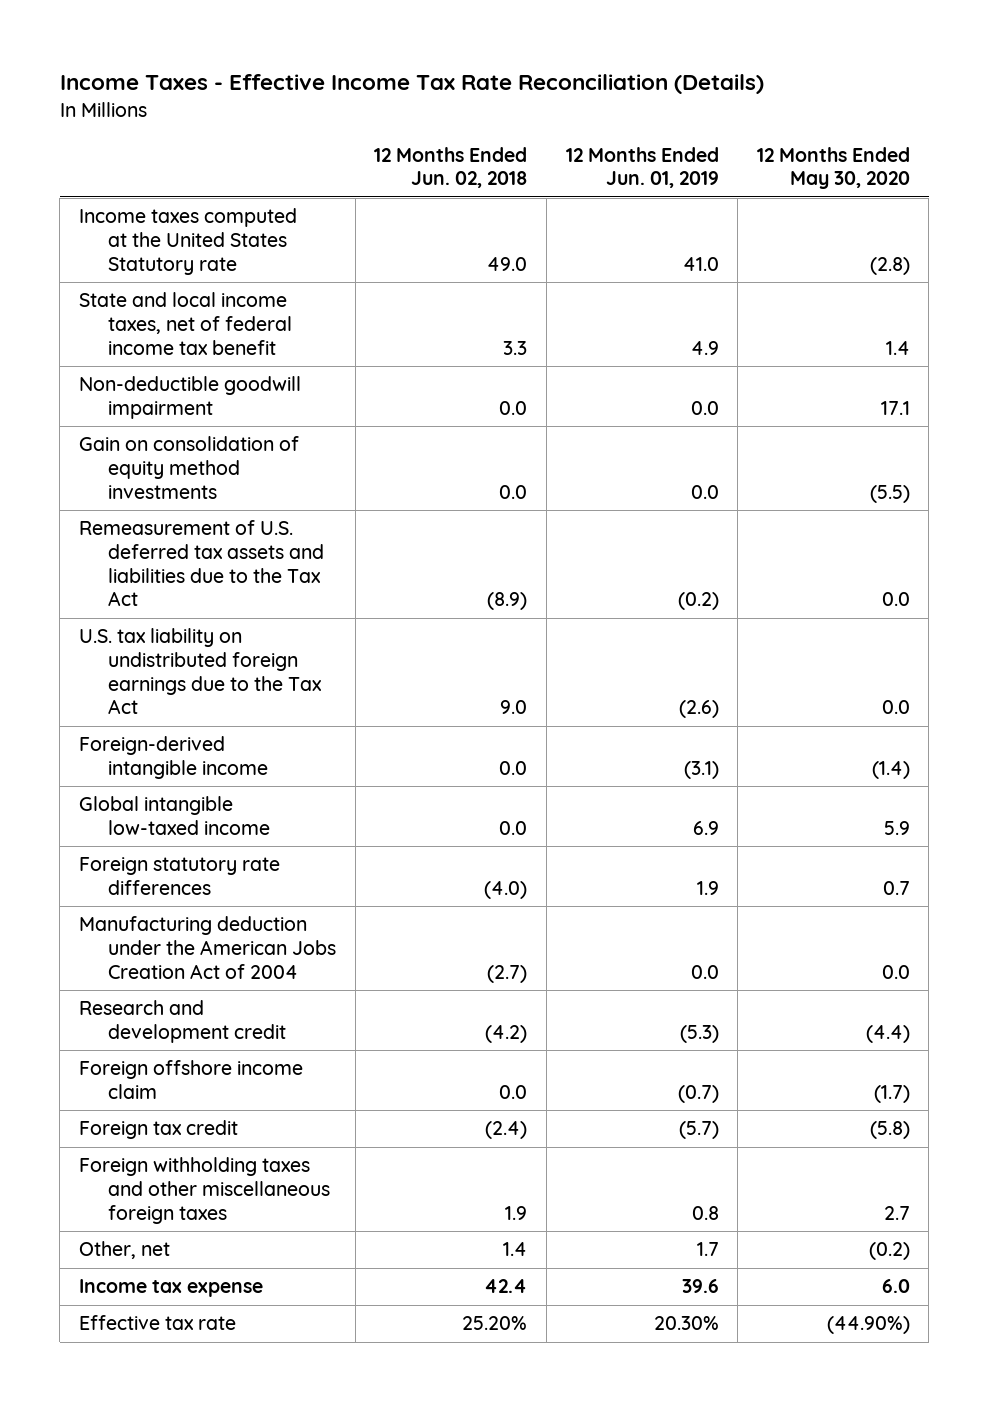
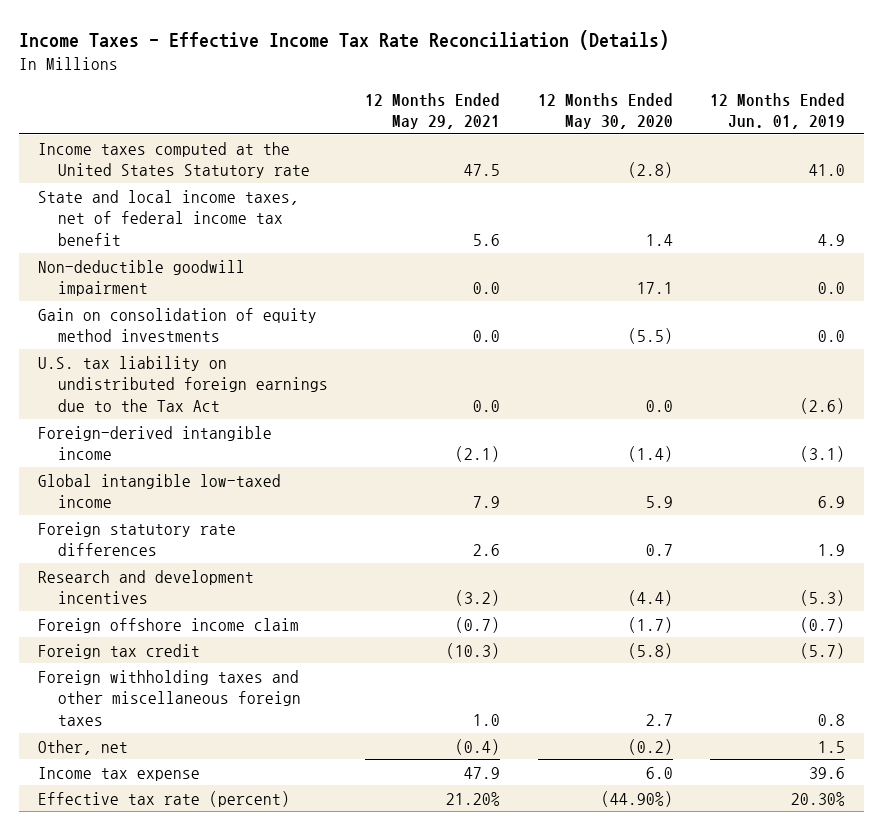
[374,146,528,189] 12 Months Ended Jun. 02, 2018 -> none
none -> [365,92,501,130] 12 Months Ended May 29, 2021
[78,520,325,607] Remeasurement of U.S. deferred tax assets and liabilities due to the Tax Act -> none
[78,916,337,979] Manufacturing deduction under the American Jobs Creation Act of 2004 -> none
[78,1000,287,1043] Research and development credit -> [38,569,255,605] Research and development incentives
[696,1242,719,1257] 1.7 -> [818,740,846,753] 1.5
[78,1315,236,1331] Effective tax rate -> [38,790,291,807] Effective tax rate (percent)

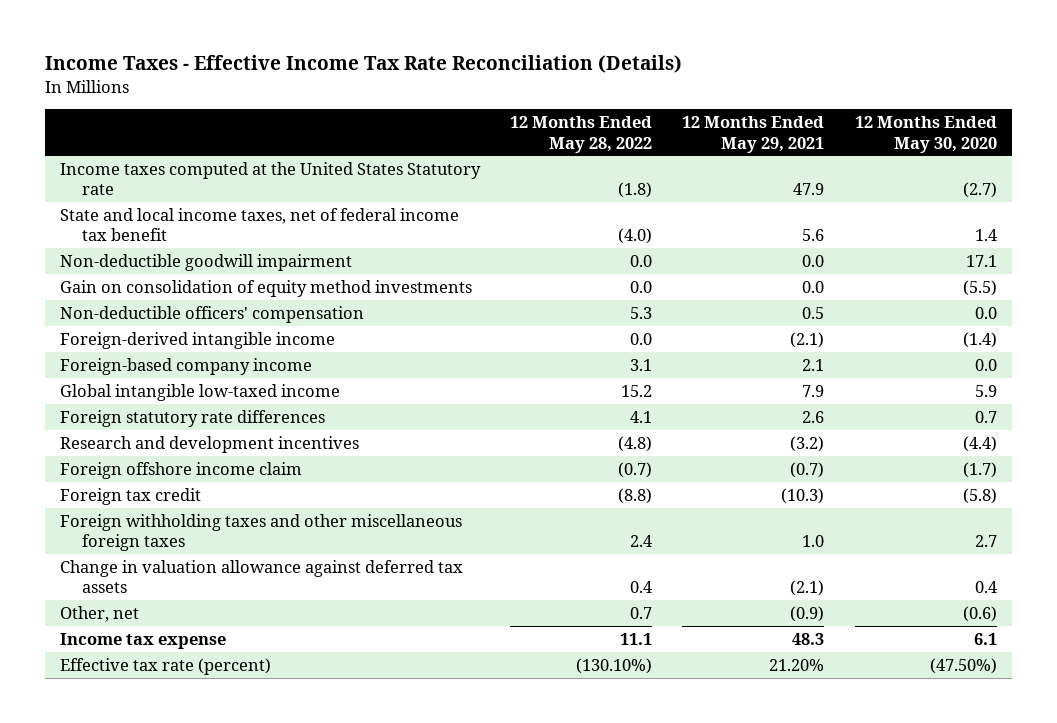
[710,92,846,130] 12 Months Ended Jun. 01, 2019 -> none
none -> [510,116,653,153] 12 Months Ended May 28, 2022
[464,164,501,177] 47.5 -> [793,183,825,196] 47.9
[627,162,673,179] (2.8) -> [962,182,997,199] (2.7)
[38,355,329,412] U.S. tax liability on undistributed foreign earnings due to the Tax Act -> none
none -> [59,305,364,323] Non-deductible officers' compensation
none -> [59,357,312,375] Foreign-based company income
none -> [59,559,463,594] Change in valuation allowance against deferred tax assets
[455,738,501,755] (0.4) -> [790,605,825,622] (0.9)
[627,738,673,755] (0.2) -> [962,605,997,622] (0.6)
[464,766,501,779] 47.9 -> [792,632,825,645] 48.3
[645,766,673,779] 6.0 -> [973,632,997,645] 6.1
[600,790,673,807] (44.90%) -> [929,657,997,674] (47.50%)

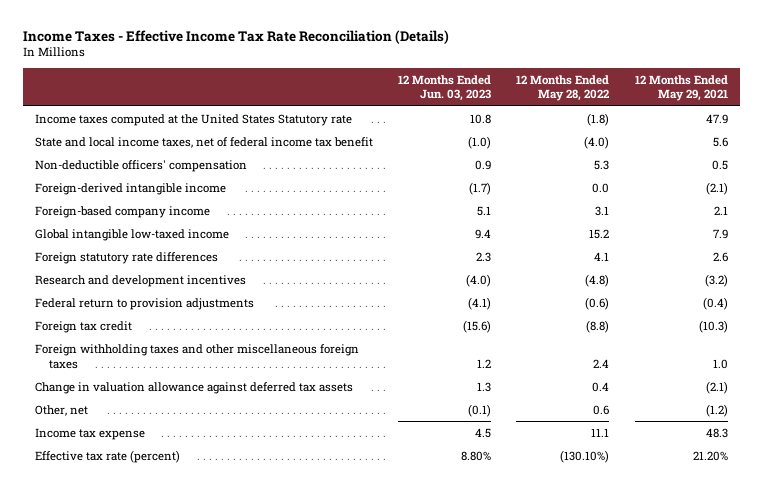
[854,116,997,153] 12 Months Ended May 30, 2020 -> none
none -> [398,74,492,102] 12 Months Ended Jun. 03, 2023
[59,253,352,271] Non-deductible goodwill impairment -> none
[59,279,472,297] Gain on consolidation of equity method investments -> none
[59,461,302,479] Foreign offshore income claim -> none
none -> [35,297,255,310] Federal return to provision adjustments
[630,606,653,619] 0.7 -> [593,404,610,415] 0.6
[790,605,825,622] (0.9) -> [705,403,728,417] (1.2)

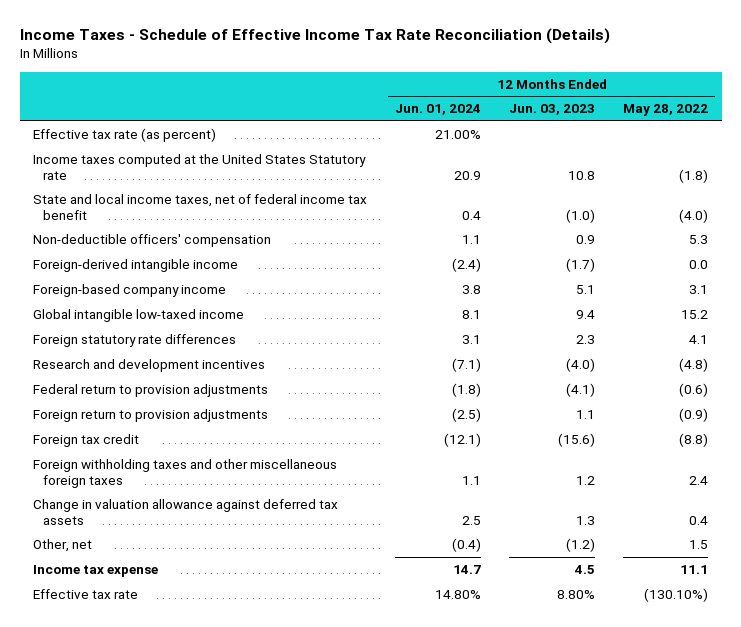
[22,29,449,44] Income Taxes - Effective Income Tax Rate Reconciliation (Details) -> [19,28,610,45] Income Taxes - Schedule of Effective Income Tax Rate Reconciliation (Details)
[634,74,728,102] 12 Months Ended May 29, 2021 -> none
none -> [395,104,482,116] Jun. 01, 2024
none -> [33,128,217,143] Effective tax rate (as percent)
none -> [33,409,269,423] Foreign return to provision adjustments
[468,403,492,417] (0.1) -> [566,538,596,553] (1.2)
[593,404,610,415] 0.6 -> [688,540,708,550] 1.5
[35,449,181,463] Effective tax rate (percent) -> [33,589,139,600] Effective tax rate

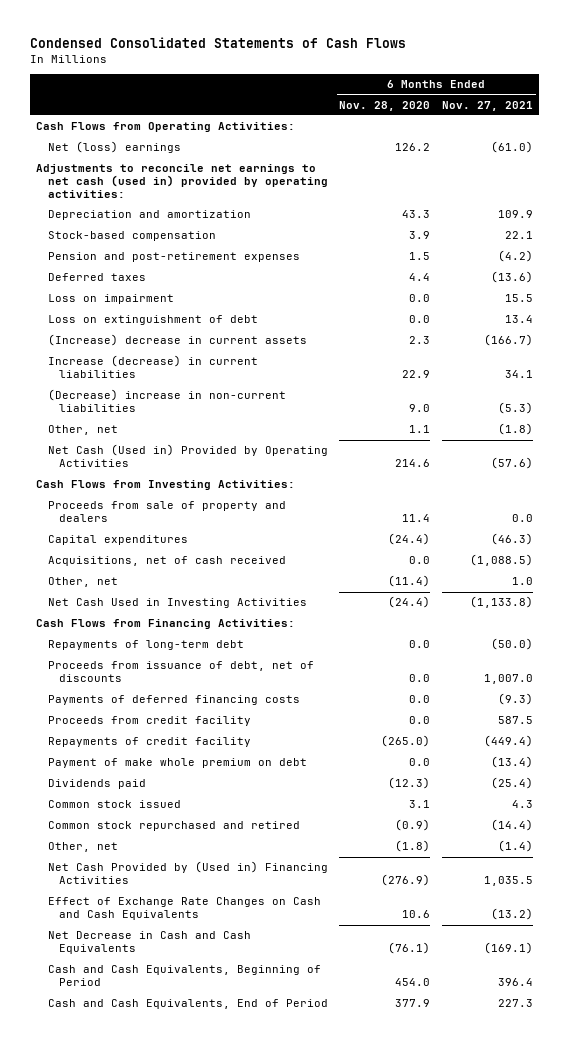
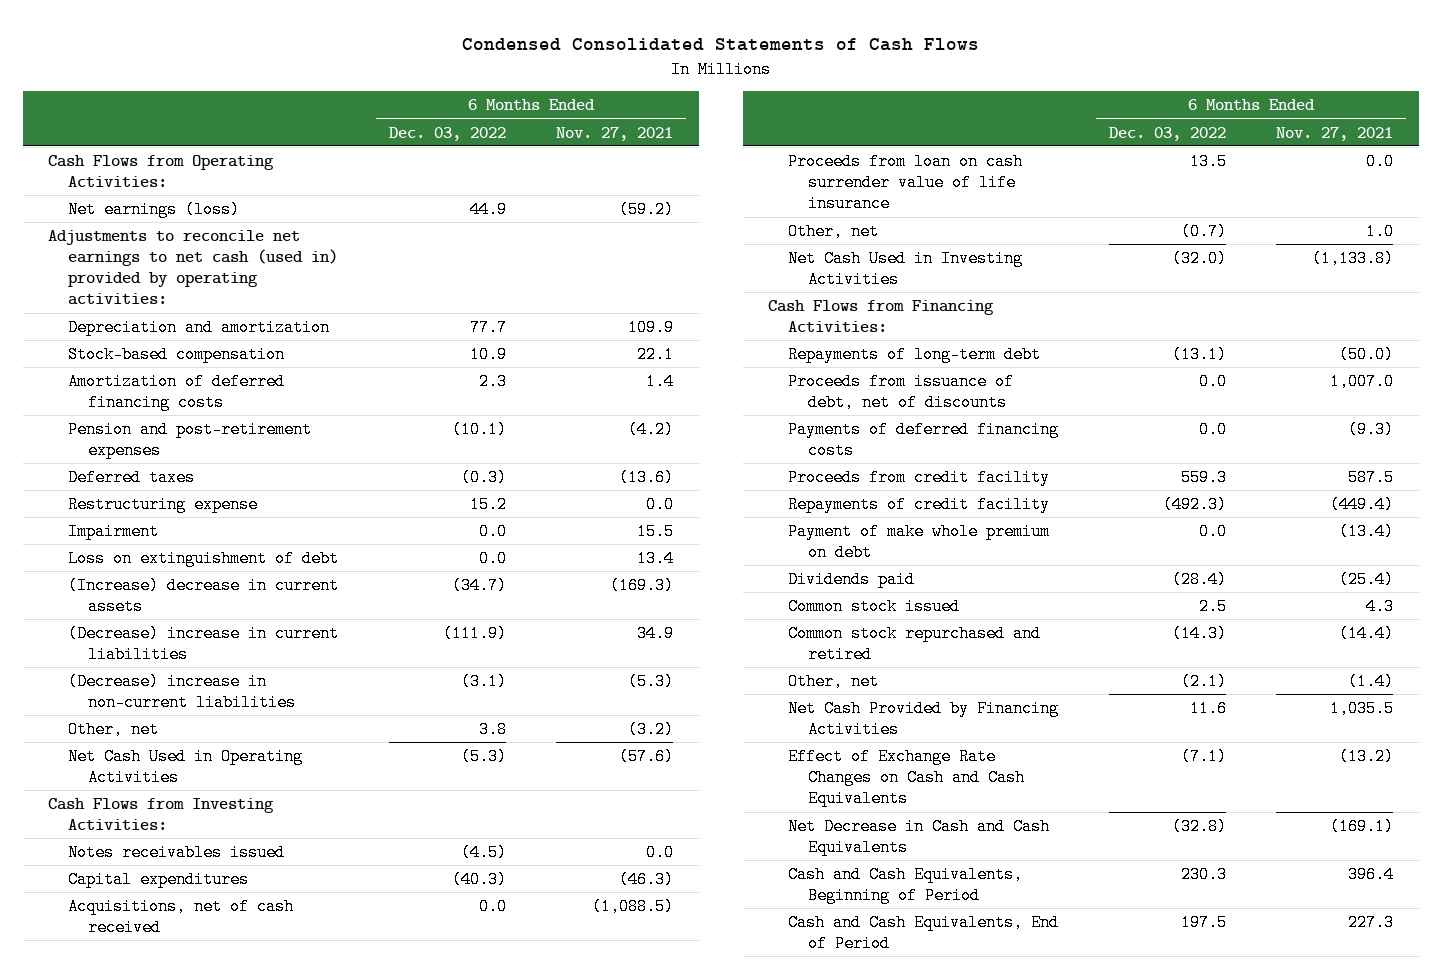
[339,100,431,111] Nov. 28, 2020 -> none
none -> [388,126,506,141] Dec. 03, 2022
[47,141,181,154] Net (loss) earnings -> [67,201,240,219] Net earnings (loss)
[491,141,534,154] (61.0) -> [619,201,675,219] (59.2)
none -> [67,373,285,412] Amortization of deferred financing costs
none -> [67,496,258,514] Restructuring expense
[47,294,174,305] Loss on impairment -> [67,523,159,541] Impairment
[484,334,534,347] (166.7) -> [610,577,675,595] (169.3)
[47,355,258,379] Increase (decrease) in current liabilities -> [67,625,339,664] (Decrease) increase in current liabilities
[505,370,534,379] 34.1 -> [637,625,675,643] 34.9
[498,423,534,436] (1.8) -> [628,721,675,739] (3.2)
[47,444,328,468] Net Cash (Used in) Provided by Operating Activities -> [67,748,303,787] Net Cash Used in Operating Activities
[47,501,286,523] Proceeds from sale of property and dealers -> none
none -> [67,844,285,862] Notes receivables issued
none -> [787,153,1023,213] Proceeds from loan on cash surrender value of life insurance
[47,861,328,885] Net Cash Provided by (Used in) Financing Activities -> [787,700,1059,739] Net Cash Provided by Financing Activities

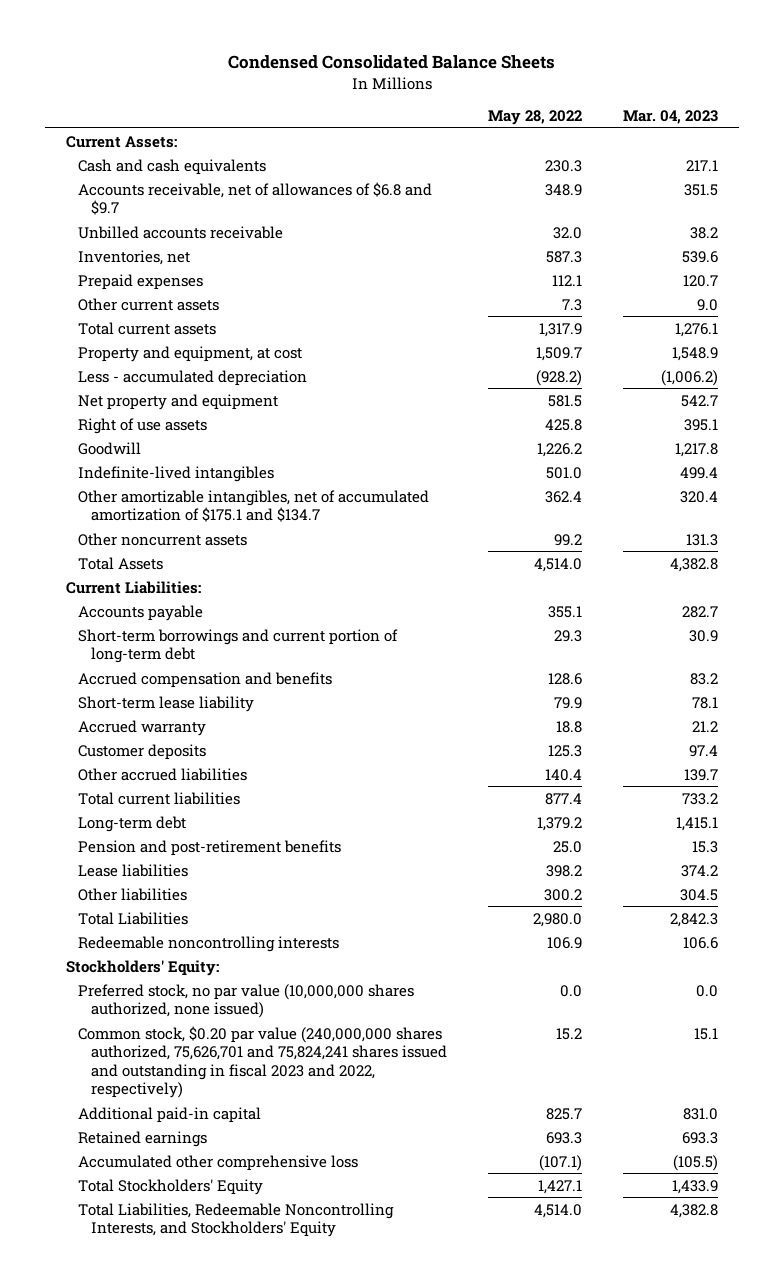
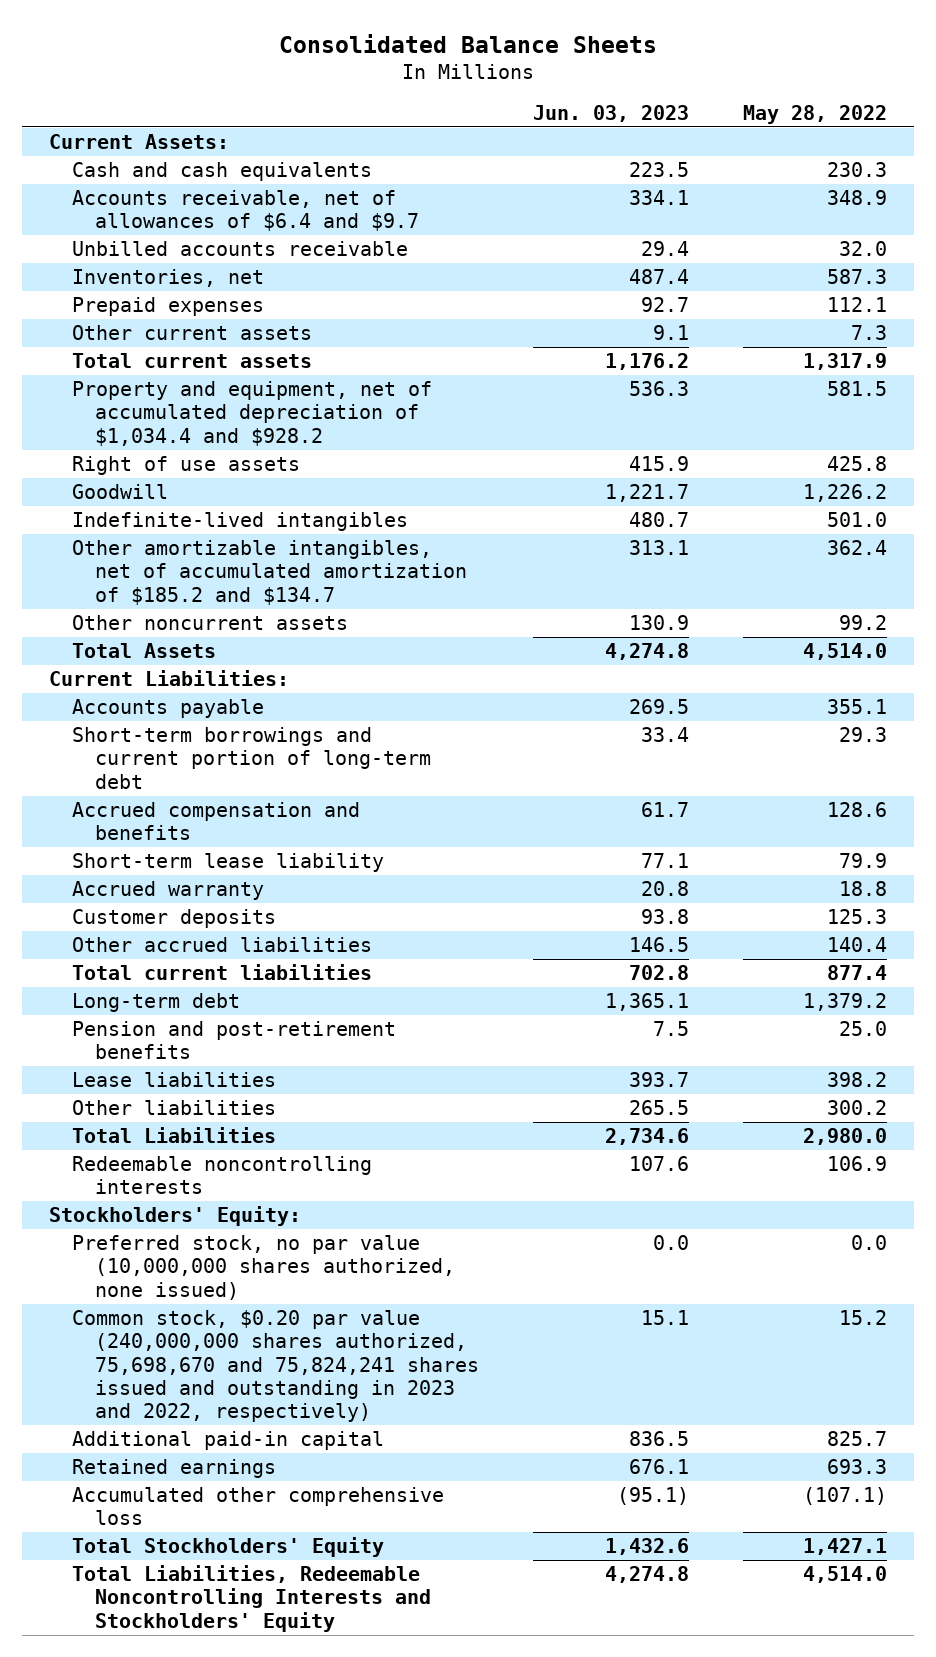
[228,55,556,70] Condensed Consolidated Balance Sheets -> [278,33,657,53] Consolidated Balance Sheets
[623,110,719,125] Mar. 04, 2023 -> none
none -> [532,105,689,123] Jun. 03, 2023
[78,181,433,216] Accounts receivable, net of allowances of $6.8 and $9.7 -> [71,190,419,232] Accounts receivable, net of allowances of $6.4 and $9.7
[78,345,303,362] Property and equipment, at cost -> none
[78,369,308,386] Less - accumulated depreciation -> none
[78,393,279,410] Net property and equipment -> [71,381,432,446] Property and equipment, net of accumulated depreciation of $1,034.4 and $928.2
[78,489,430,523] Other amortizable intangibles, net of accumulated amortization of $175.1 and $134.7 -> [71,540,467,605] Other amortizable intangibles, net of accumulated amortization of $185.2 and $134.7
[78,1025,448,1099] Common stock, $0.20 par value (240,000,000 shares authorized, 75,626,701 and 75,824,241 shares issued and outstanding in fiscal 2023 and 2022, respectively) -> [71,1310,479,1423] Common stock, $0.20 par value (240,000,000 shares authorized, 75,698,670 and 75,824,241 shares issued and outstanding in 2023 and 2022, respectively)
[78,1202,395,1238] Total Liabilities, Redeemable Noncontrolling Interests, and Stockholders' Equity -> [71,1565,431,1632] Total Liabilities, Redeemable Noncontrolling Interests and Stockholders' Equity

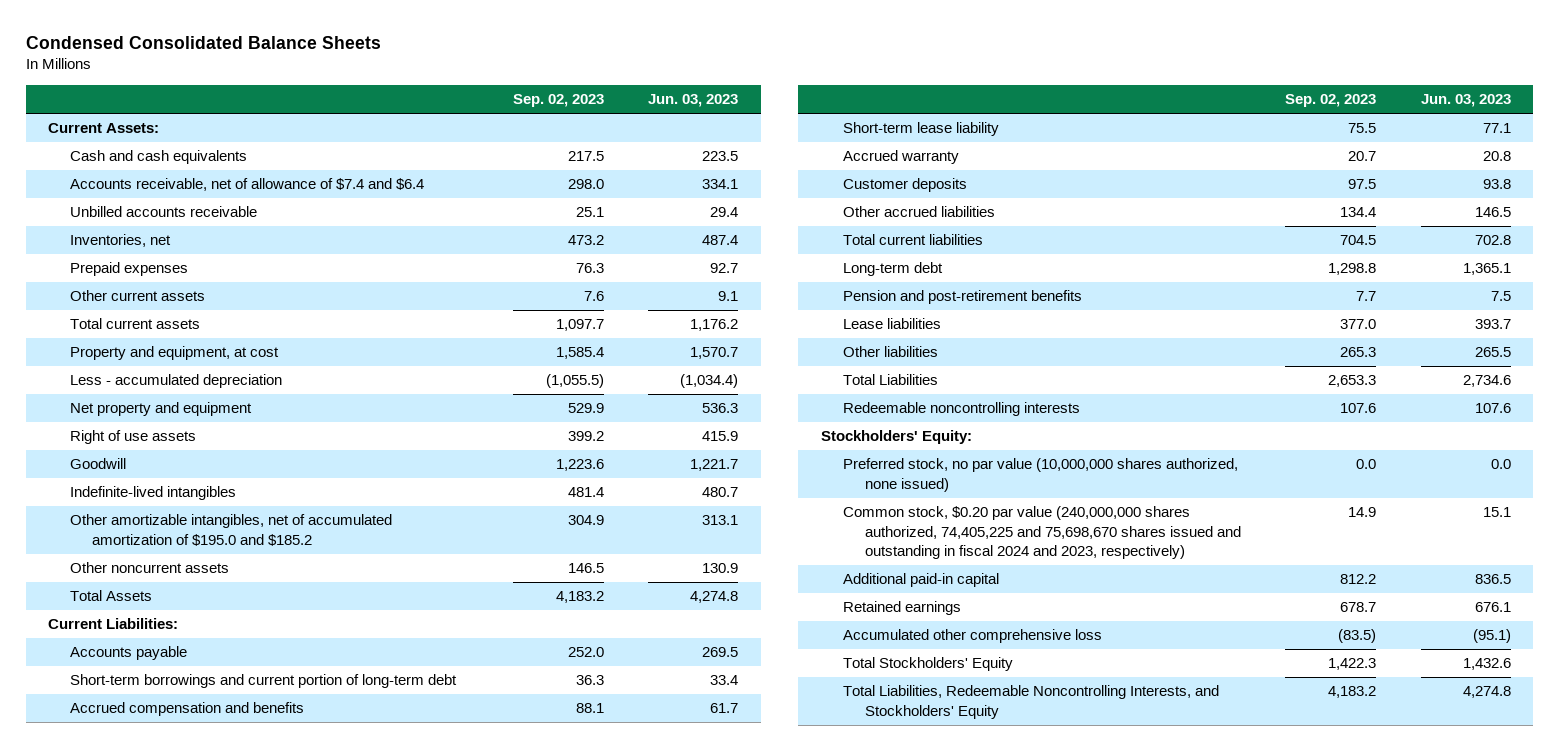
[278,33,657,53] Consolidated Balance Sheets -> [25,36,381,50] Condensed Consolidated Balance Sheets
[742,105,887,125] May 28, 2022 -> none
none -> [512,93,604,107] Sep. 02, 2023
[71,190,419,232] Accounts receivable, net of allowances of $6.4 and $9.7 -> [70,178,425,192] Accounts receivable, net of allowance of $7.4 and $6.4
none -> [70,346,280,361] Property and equipment, at cost
none -> [70,374,283,389] Less - accumulated depreciation
[71,381,432,446] Property and equipment, net of accumulated depreciation of $1,034.4 and $928.2 -> [70,402,253,417] Net property and equipment
[71,540,467,605] Other amortizable intangibles, net of accumulated amortization of $185.2 and $134.7 -> [70,514,393,546] Other amortizable intangibles, net of accumulated amortization of $195.0 and $185.2
[71,1310,479,1423] Common stock, $0.20 par value (240,000,000 shares authorized, 75,698,670 and 75,824,241 shares issued and outstanding in 2023 and 2022, respectively) -> [842,506,1241,560] Common stock, $0.20 par value (240,000,000 shares authorized, 74,405,225 and 75,698,670 shares issued and outstanding in fiscal 2024 and 2023, respectively)
[71,1565,431,1632] Total Liabilities, Redeemable Noncontrolling Interests and Stockholders' Equity -> [842,685,1219,719] Total Liabilities, Redeemable Noncontrolling Interests, and Stockholders' Equity

